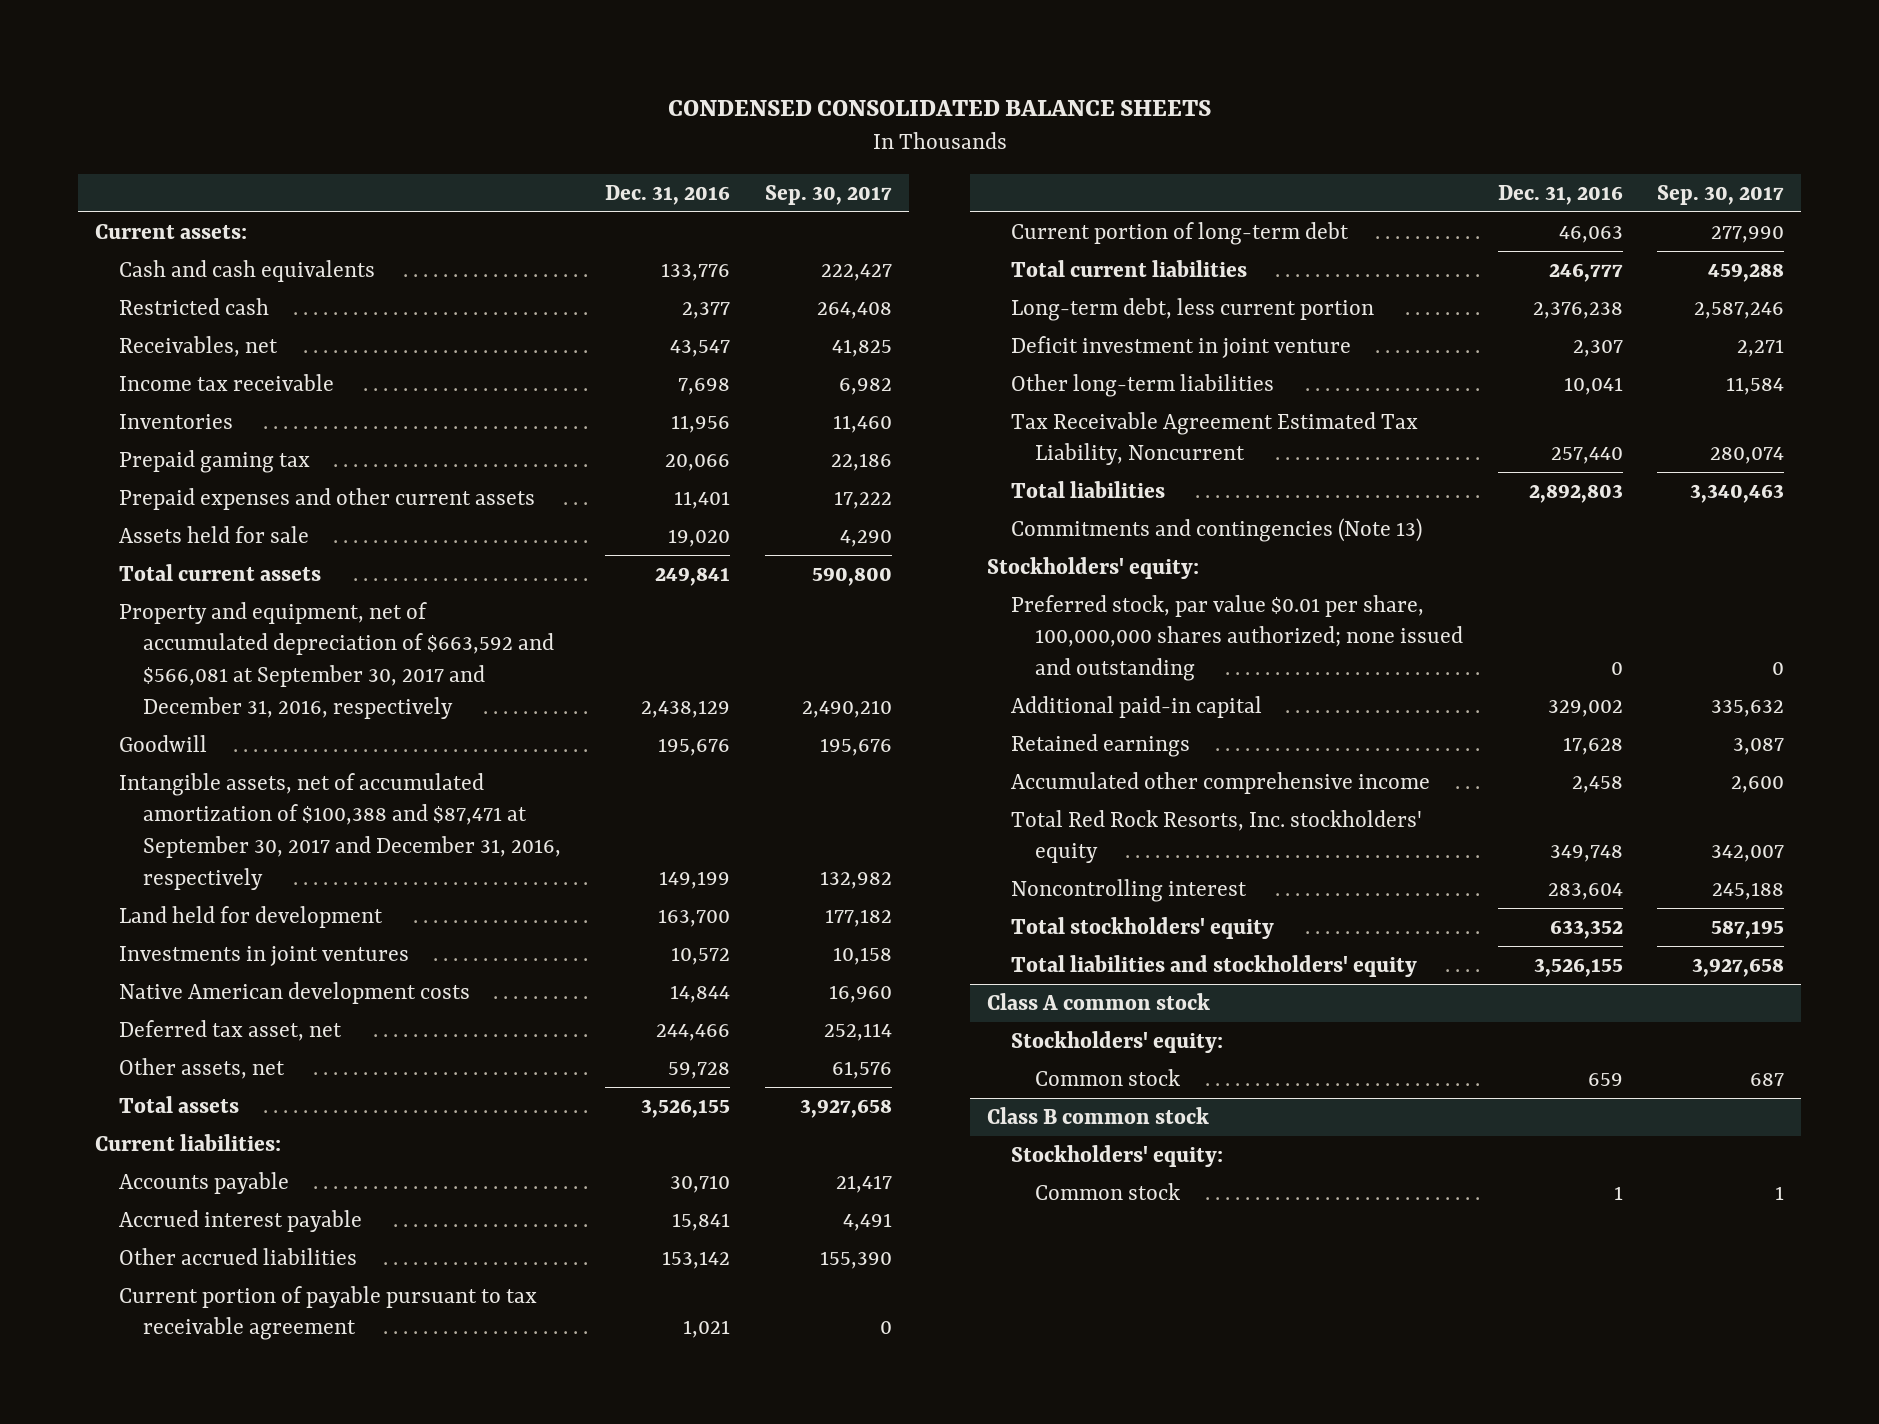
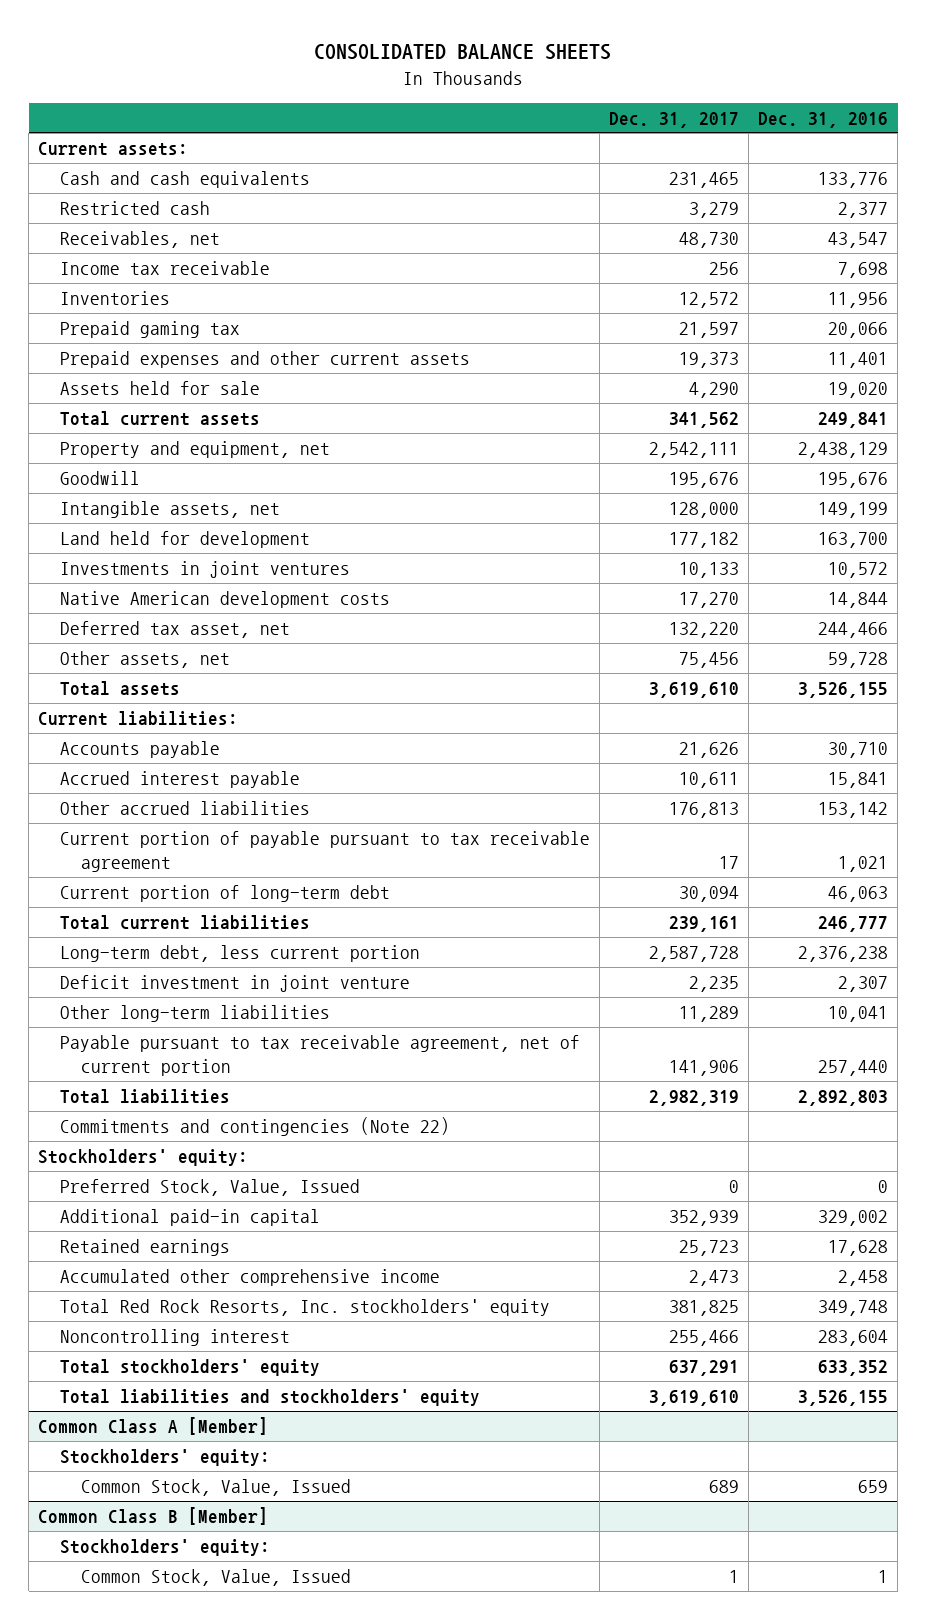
[667,100,1211,117] CONDENSED CONSOLIDATED BALANCE SHEETS -> [314,44,612,61] CONSOLIDATED BALANCE SHEETS
[764,184,892,205] Sep. 30, 2017 -> none
none -> [608,111,739,128] Dec. 31, 2017
[119,601,554,719] Property and equipment, net of accumulated depreciation of $663,592 and $566,081 at September 30, 2017 and December 31, 2016, respectively -> [59,440,330,458] Property and equipment, net
[119,772,561,890] Intangible assets, net of accumulated amortization of $100,388 and $87,471 at September 30, 2017 and December 31, 2016, respectively -> [59,500,280,518] Intangible assets, net
[1011,411,1419,466] Tax Receivable Agreement Estimated Tax Liability, Noncurrent -> [59,1034,580,1076] Payable pursuant to tax receivable agreement, net of current portion
[1011,517,1423,542] Commitments and contingencies (Note 13) -> [59,1116,450,1136] Commitments and contingencies (Note 22)
[1011,594,1464,682] Preferred stock, par value $0.01 per share, 100,000,000 shares authorized; none issued and outstanding -> [59,1178,360,1196] Preferred Stock, Value, Issued
[987,992,1211,1010] Class A common stock -> [38,1416,269,1435] Common Class A [Member]
[1035,1068,1181,1086] Common stock -> [81,1478,352,1496] Common Stock, Value, Issued
[987,1106,1210,1124] Class B common stock -> [38,1506,269,1525] Common Class B [Member]
[1035,1182,1181,1200] Common stock -> [81,1568,352,1586] Common Stock, Value, Issued

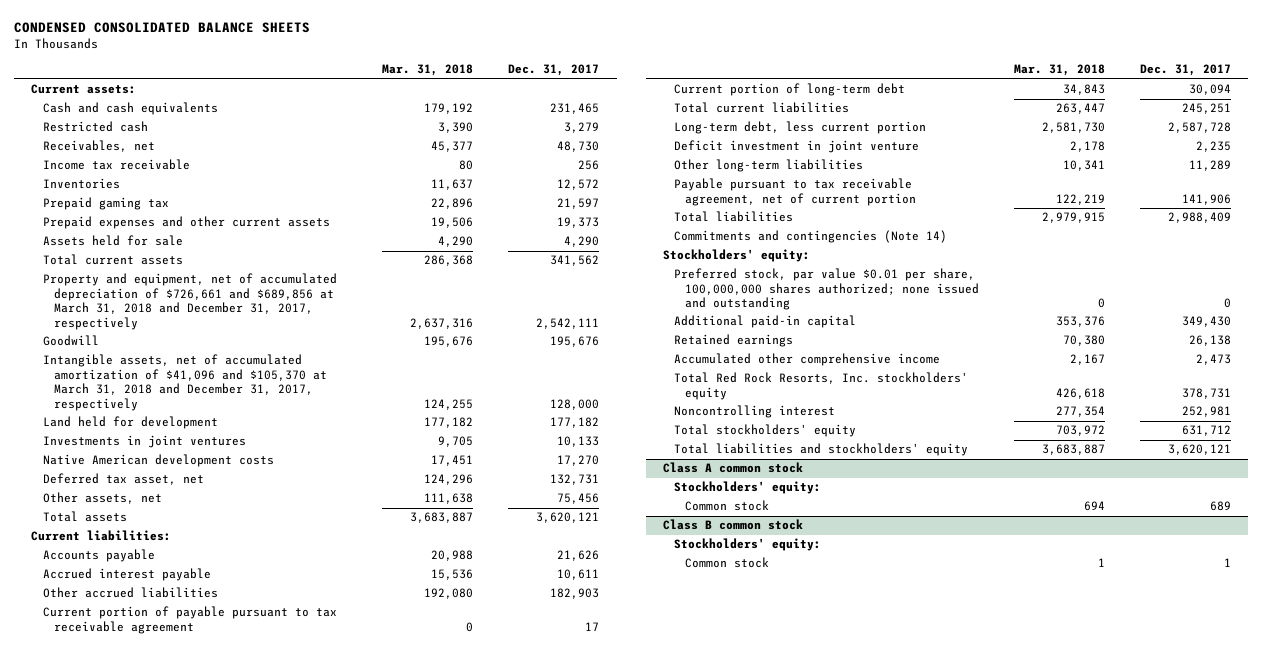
[314,44,612,61] CONSOLIDATED BALANCE SHEETS -> [14,22,311,34] CONDENSED CONSOLIDATED BALANCE SHEETS
[758,111,889,128] Dec. 31, 2016 -> none
none -> [382,64,474,77] Mar. 31, 2018
[59,440,330,458] Property and equipment, net -> [42,273,337,330] Property and equipment, net of accumulated depreciation of $726,661 and $689,856 at March 31, 2018 and December 31, 2017, respectively
[59,500,280,518] Intangible assets, net -> [42,354,327,411] Intangible assets, net of accumulated amortization of $41,096 and $105,370 at March 31, 2018 and December 31, 2017, respectively
[668,621,739,638] 132,220 -> [550,474,600,486] 132,731
[648,681,739,698] 3,619,610 -> [536,512,600,524] 3,620,121
[668,801,739,818] 176,813 -> [550,588,600,600] 182,903
[668,915,739,932] 239,161 -> [1181,103,1231,115] 245,251
[648,1089,739,1106] 2,982,319 -> [1167,212,1231,224] 2,988,409
[59,1116,450,1136] Commitments and contingencies (Note 22) -> [674,230,948,244] Commitments and contingencies (Note 14)
[59,1178,360,1196] Preferred Stock, Value, Issued -> [674,268,980,311] Preferred stock, par value $0.01 per share, 100,000,000 shares authorized; none issued and outstanding
[668,1209,739,1226] 352,939 -> [1181,316,1231,328] 349,430
[678,1239,739,1256] 25,723 -> [1188,335,1231,347] 26,138
[668,1299,739,1316] 381,825 -> [1181,387,1231,399] 378,731
[668,1329,739,1346] 255,466 -> [1181,406,1231,418] 252,981
[668,1359,739,1376] 637,291 -> [1181,425,1231,437] 631,712
[648,1389,739,1406] 3,619,610 -> [1167,444,1231,456] 3,620,121
[38,1416,269,1435] Common Class A [Member] -> [663,462,804,474] Class A common stock
[81,1478,352,1496] Common Stock, Value, Issued -> [685,500,770,512] Common stock
[38,1506,269,1525] Common Class B [Member] -> [663,519,804,531] Class B common stock
[81,1568,352,1586] Common Stock, Value, Issued -> [685,557,770,569] Common stock

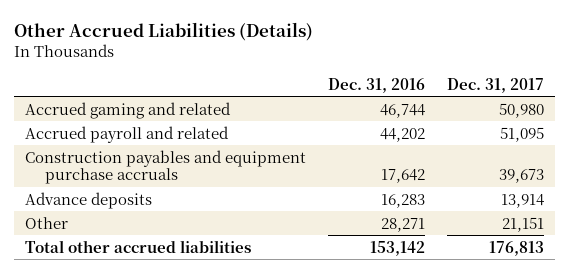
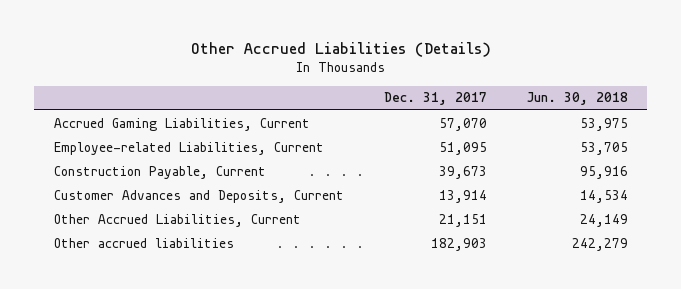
[327,77,425,93] Dec. 31, 2016 -> none
none -> [526,92,628,106] Jun. 30, 2018
[25,101,232,119] Accrued gaming and related -> [53,117,310,131] Accrued Gaming Liabilities, Current
[498,102,544,118] 50,980 -> [438,117,487,131] 57,070
[25,125,230,143] Accrued payroll and related -> [53,141,324,155] Employee-related Liabilities, Current
[25,149,307,185] Construction payables and equipment purchase accruals -> [53,165,266,179] Construction Payable, Current
[25,191,153,209] Advance deposits -> [53,189,344,203] Customer Advances and Deposits, Current
[25,216,69,229] Other -> [53,213,301,227] Other Accrued Liabilities, Current
[25,239,252,253] Total other accrued liabilities -> [53,237,234,248] Other accrued liabilities
[488,240,544,256] 176,813 -> [430,237,487,251] 182,903

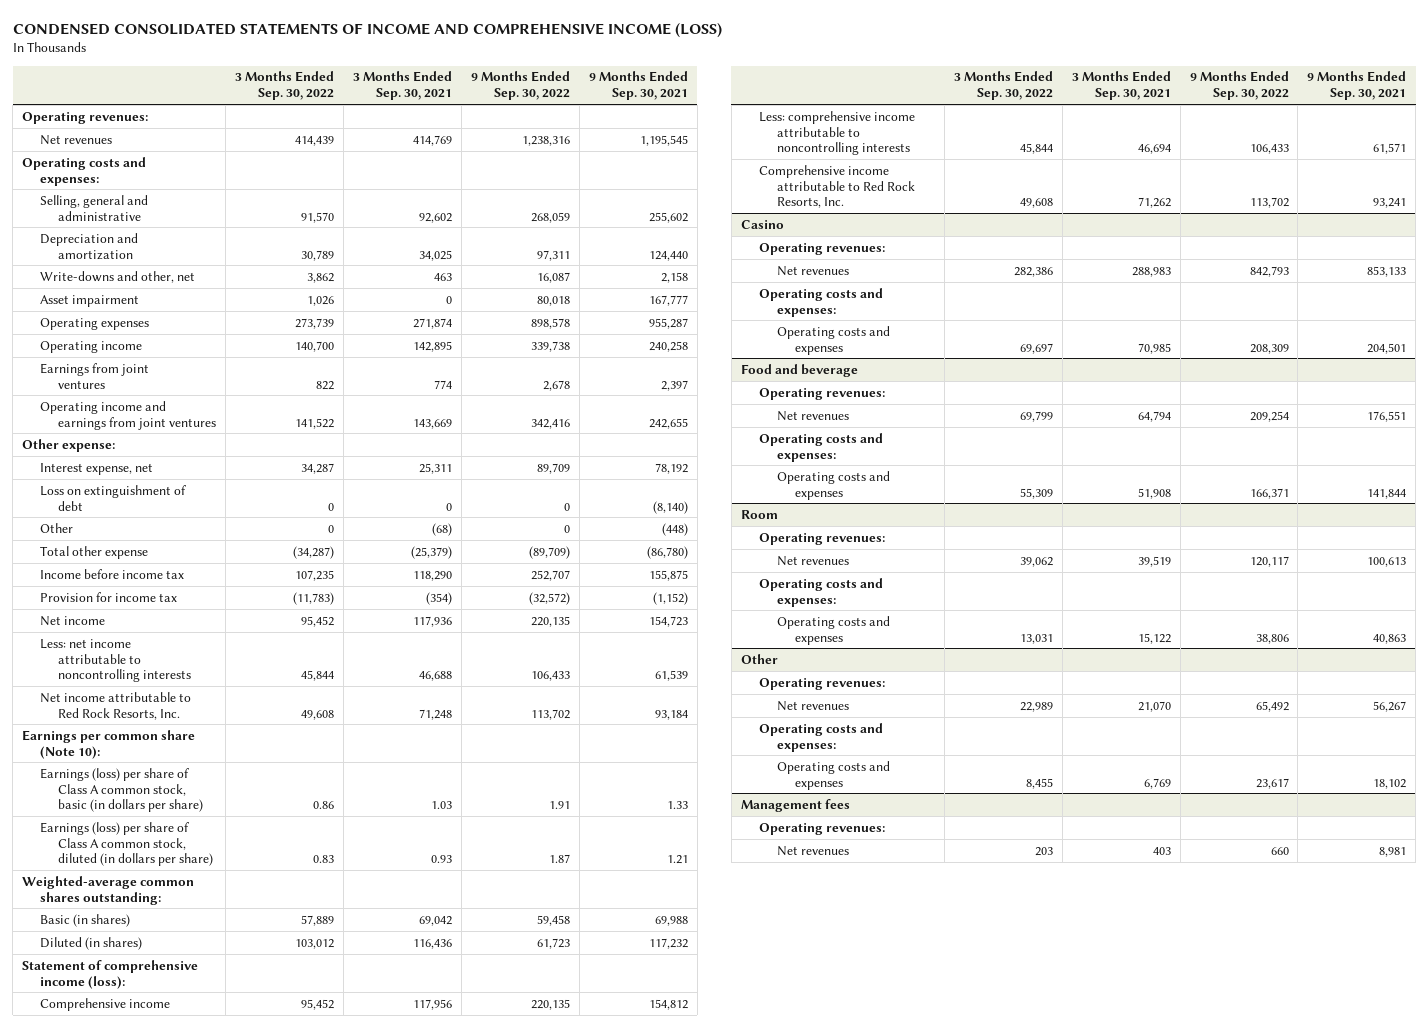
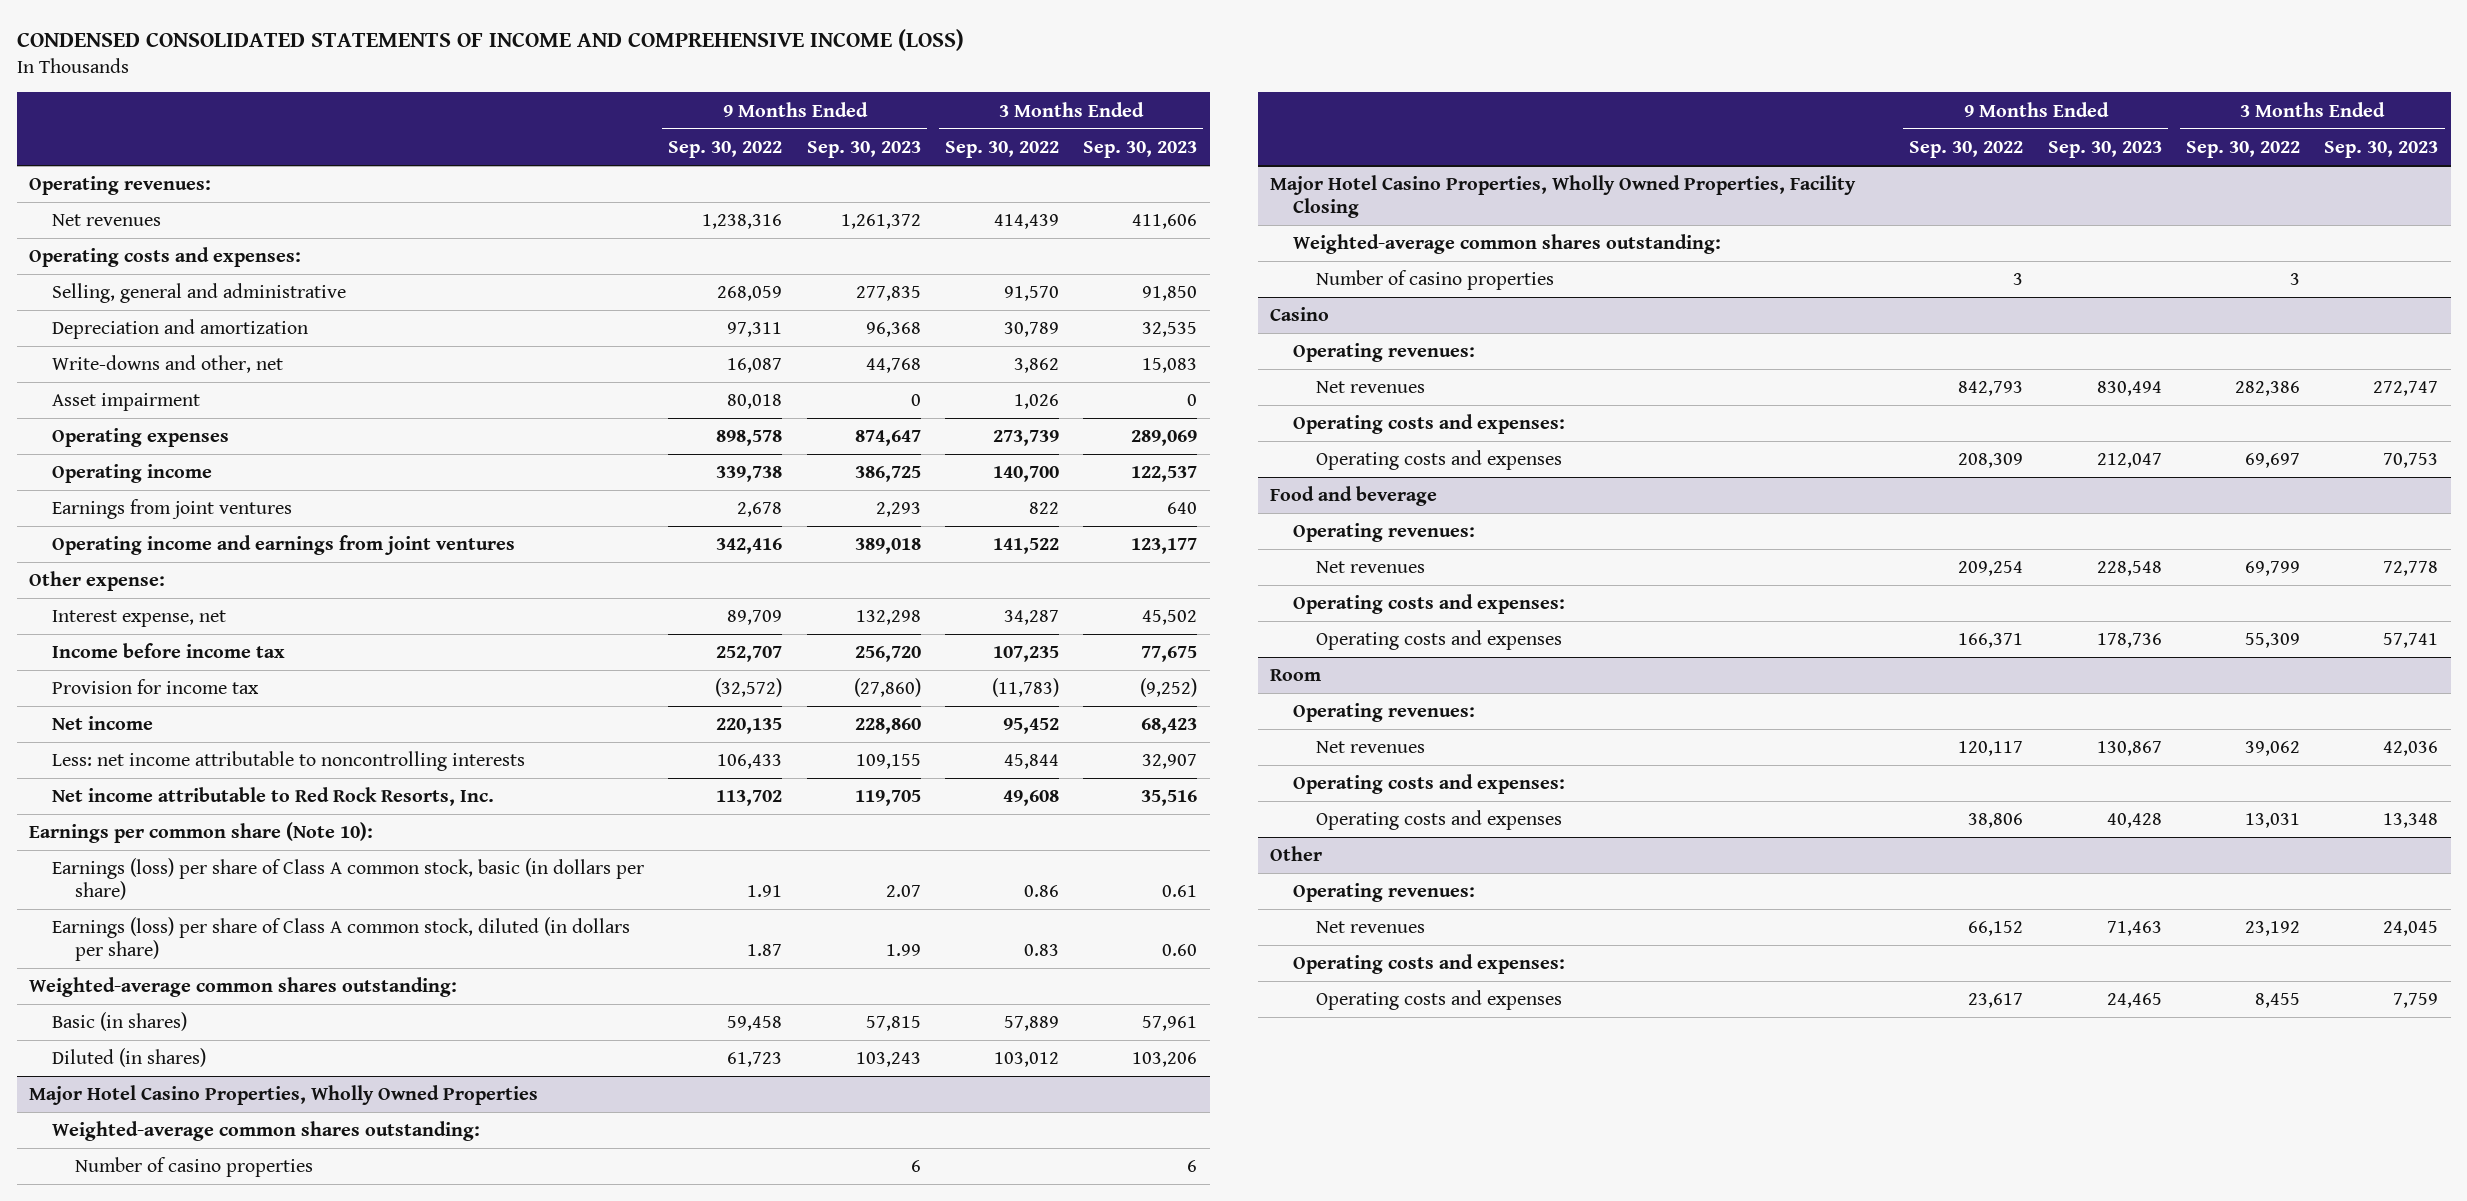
[353,71,453,101] 3 Months Ended Sep. 30, 2021 -> none
[588,71,688,101] 9 Months Ended Sep. 30, 2021 -> none
none -> [806,140,921,158] Sep. 30, 2023
none -> [1083,140,1198,158] Sep. 30, 2023
[40,484,187,511] Loss on extinguishment of debt -> none
[40,522,74,533] Other -> none
[40,545,149,559] Total other expense -> none
[21,959,198,989] Statement of comprehensive income (loss): -> none
[40,997,171,1011] Comprehensive income -> none
[758,110,915,156] Less: comprehensive income attributable to noncontrolling interests -> none
[758,164,915,209] Comprehensive income attributable to Red Rock Resorts, Inc. -> none
none -> [29,1085,539,1106] Major Hotel Casino Properties, Wholly Owned Properties
none -> [51,1121,480,1142] Weighted-average common shares outstanding:
none -> [74,1157,313,1178] Number of casino properties
none -> [1270,175,1857,218] Major Hotel Casino Properties, Wholly Owned Properties, Facility Closing
none -> [1293,234,1722,255] Weighted-average common shares outstanding:
none -> [1316,270,1555,291] Number of casino properties
[1019,701,1053,712] 22,989 -> [2245,921,2301,937] 23,192
[1255,700,1289,712] 65,492 -> [1968,921,2024,937] 66,152
[740,798,850,812] Management fees -> none
[758,822,885,835] Operating revenues: -> none
[776,845,849,856] Net revenues -> none

